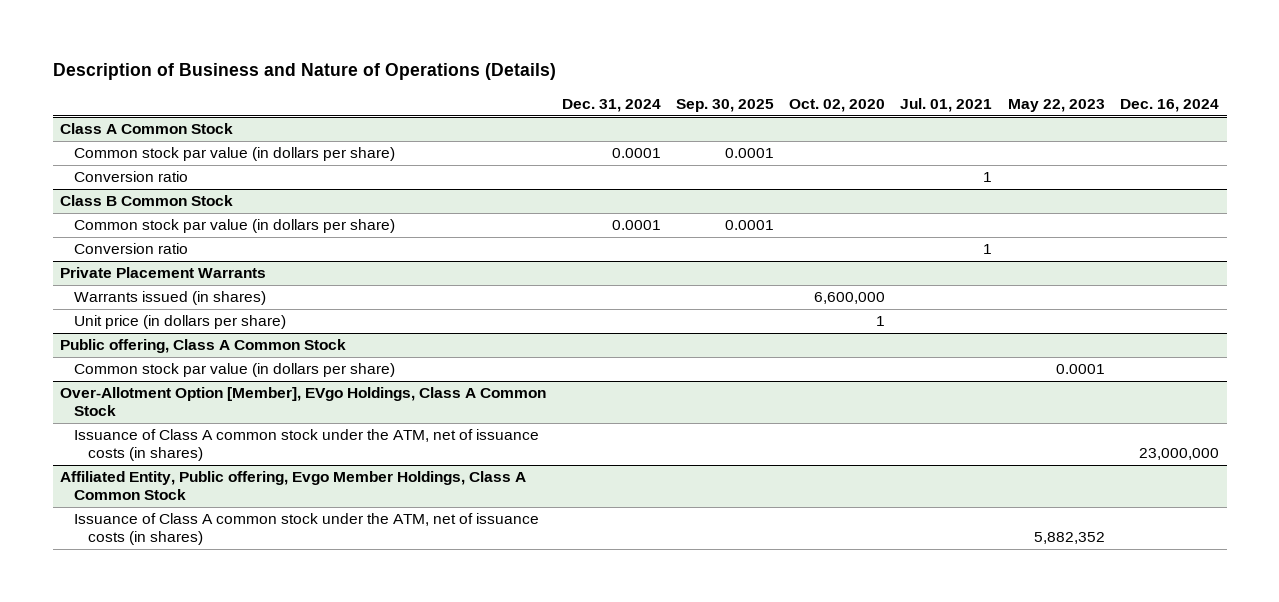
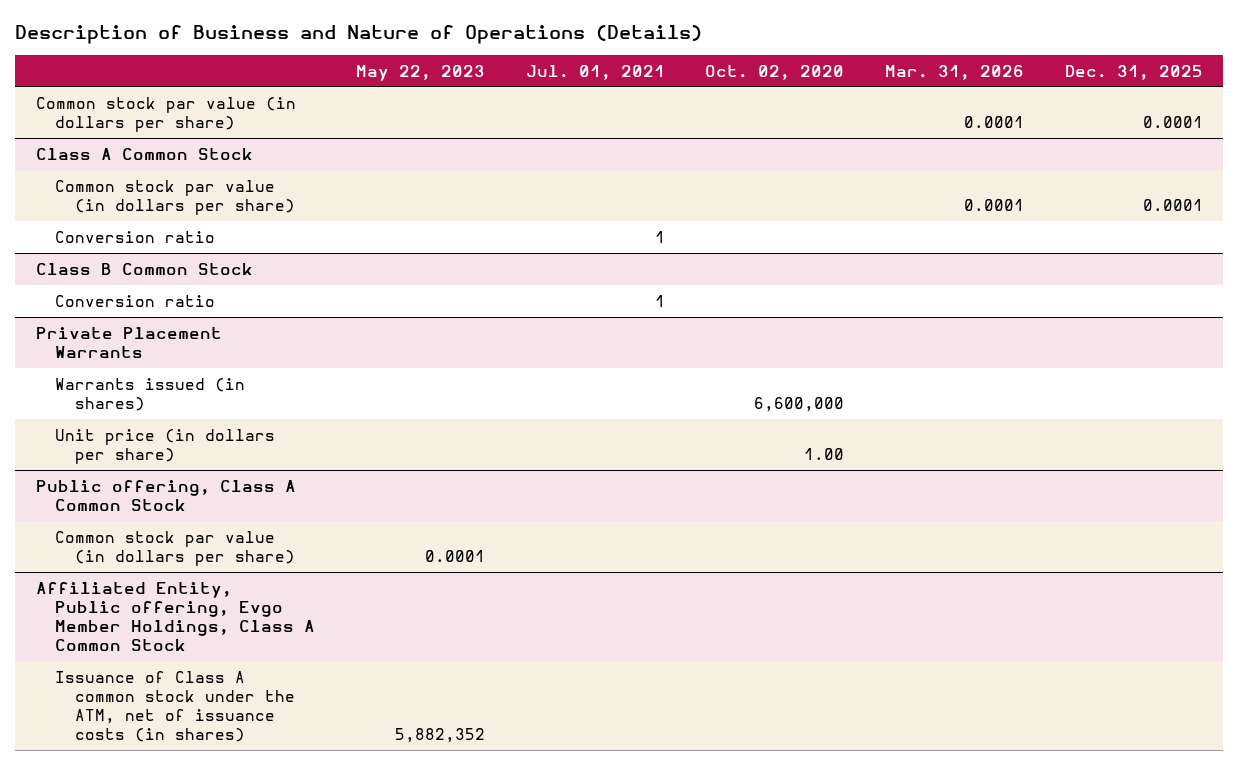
[561,98,661,112] Dec. 31, 2024 -> none
[675,98,774,112] Sep. 30, 2025 -> none
[1120,98,1220,112] Dec. 16, 2024 -> none
none -> [885,64,1025,80] Mar. 31, 2026
none -> [1064,64,1203,80] Dec. 31, 2025
none -> [35,96,296,132] Common stock par value (in dollars per share)
[74,219,396,234] Common stock par value (in dollars per share) -> none
[876,316,886,327] 1 -> [804,447,845,460] 1.00
[60,387,547,417] Over-Allotment Option [Member], EVgo Holdings, Class A Common Stock -> none
[74,429,540,462] Issuance of Class A common stock under the ATM, net of issuance costs (in shares) -> none

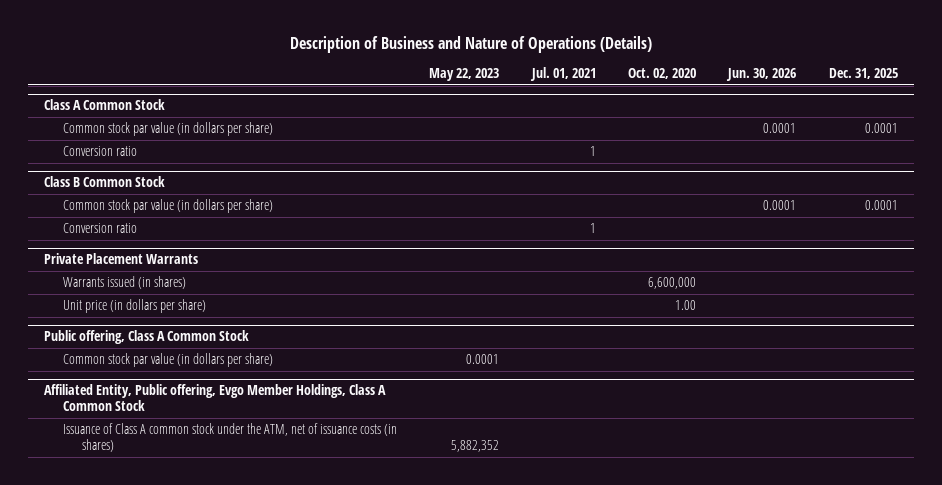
[885,64,1025,80] Mar. 31, 2026 -> none
none -> [726,68,797,82] Jun. 30, 2026
[35,96,296,132] Common stock par value (in dollars per share) -> none
none -> [62,199,273,214] Common stock par value (in dollars per share)

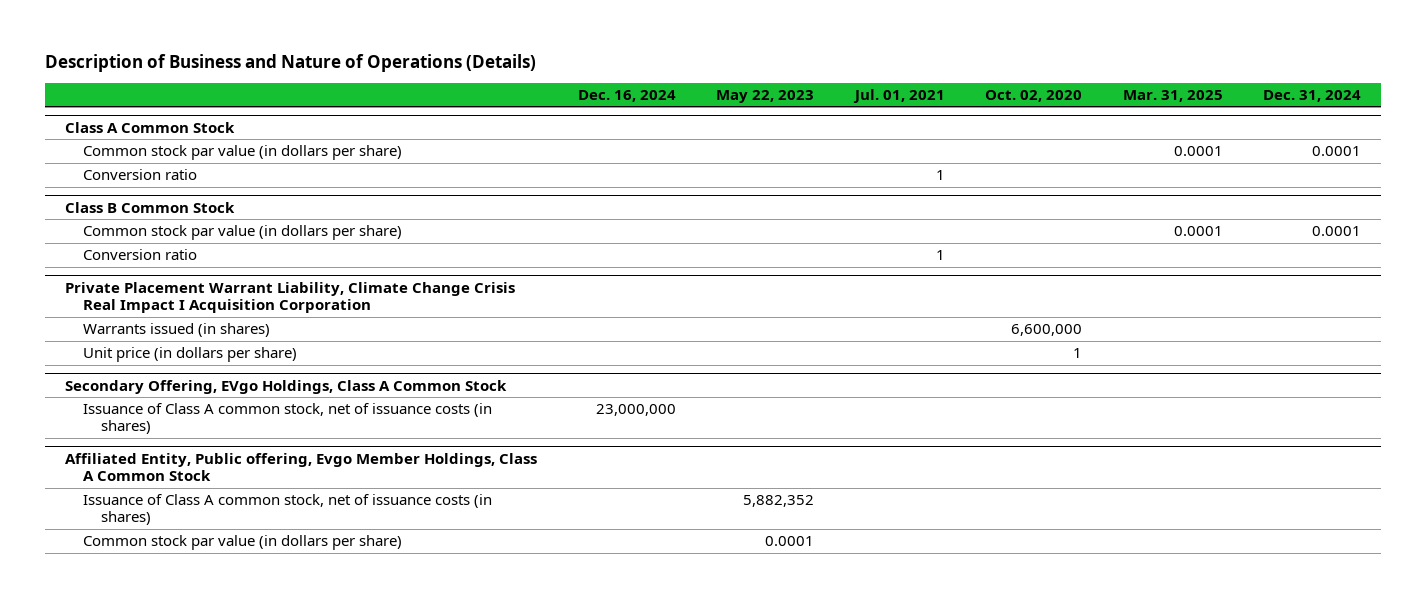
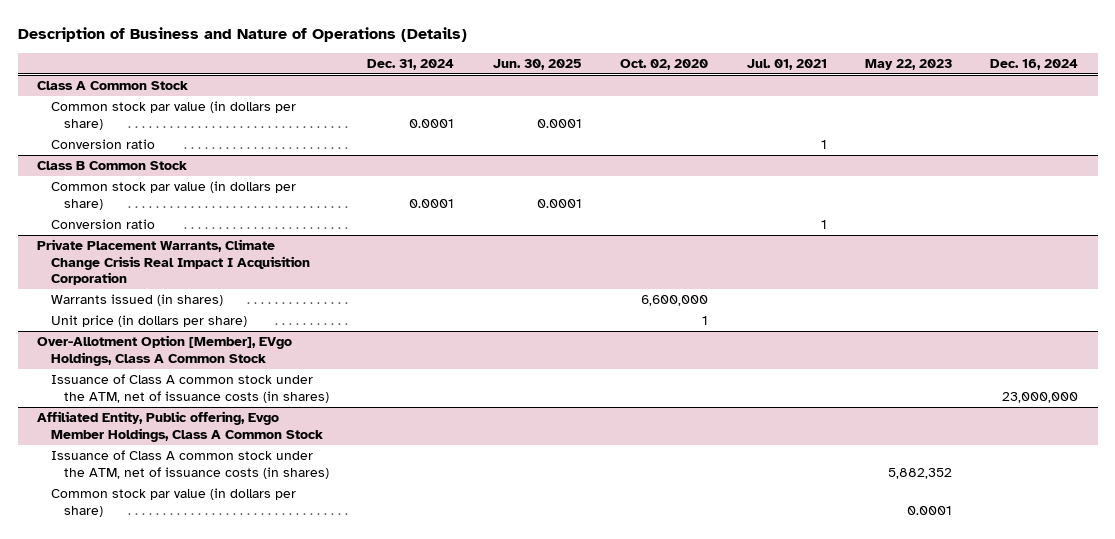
[1122,89,1223,102] Mar. 31, 2025 -> none
none -> [492,58,582,70] Jun. 30, 2025
[65,281,516,314] Private Placement Warrant Liability, Climate Change Crisis Real Impact I Acquisition Corporation -> [37,239,310,286] Private Placement Warrants, Climate Change Crisis Real Impact I Acquisition Corporation
[65,379,508,394] Secondary Offering, EVgo Holdings, Class A Common Stock -> [37,335,293,366] Over-Allotment Option [Member], EVgo Holdings, Class A Common Stock
[83,403,493,435] Issuance of Class A common stock, net of issuance costs (in shares) -> [50,374,330,403] Issuance of Class A common stock under the ATM, net of issuance costs (in shares)
[83,494,493,526] Issuance of Class A common stock, net of issuance costs (in shares) -> [50,450,330,479] Issuance of Class A common stock under the ATM, net of issuance costs (in shares)

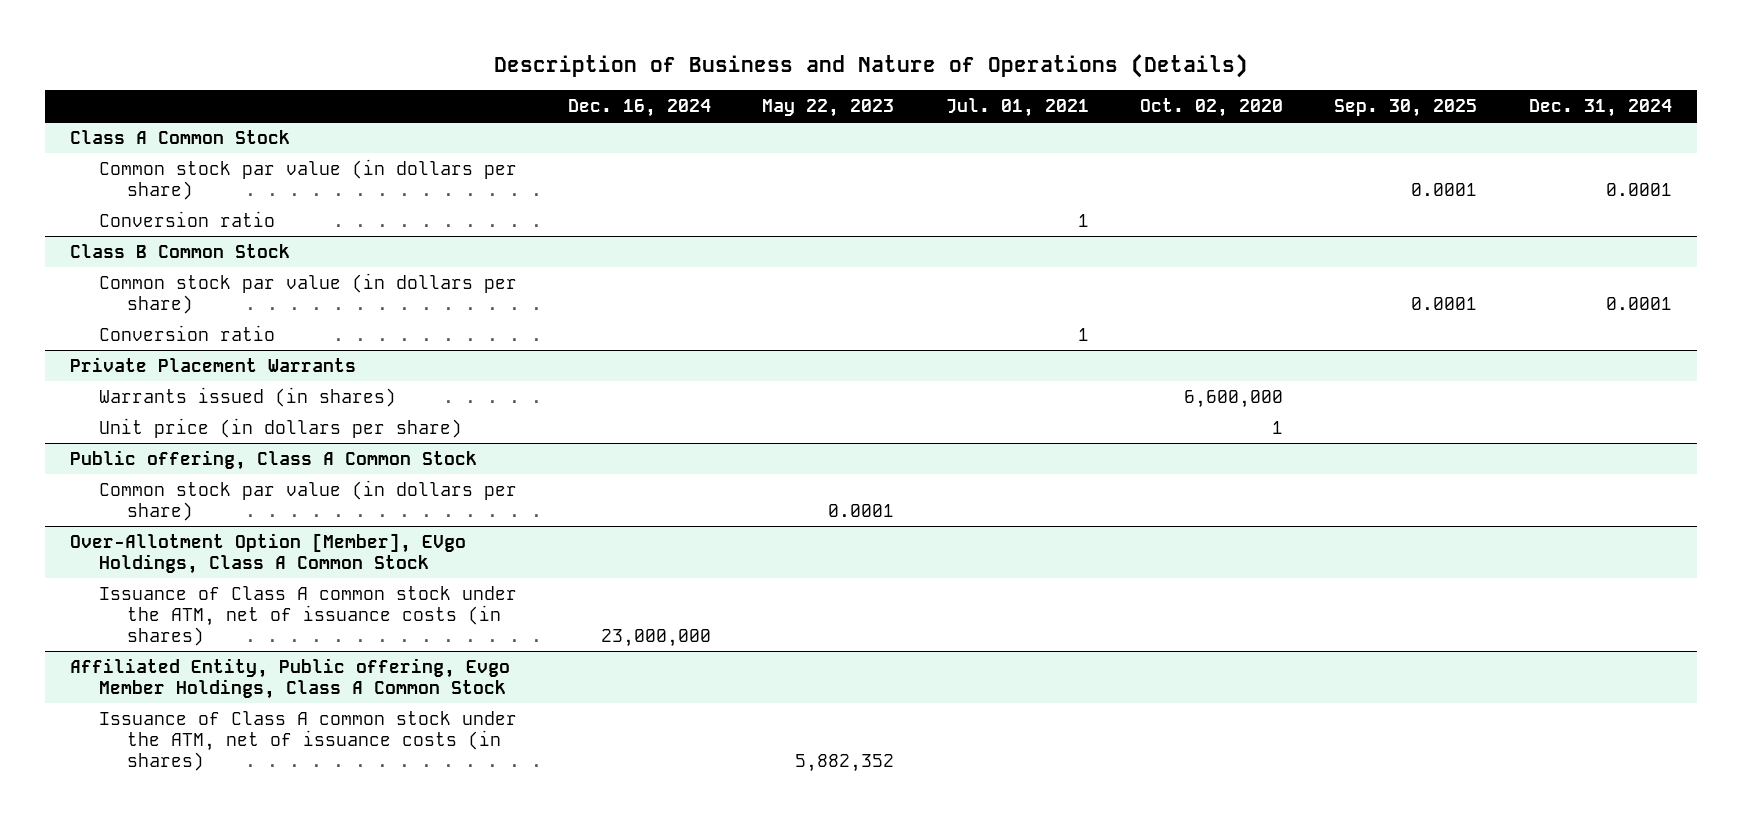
[492,58,582,70] Jun. 30, 2025 -> none
none -> [1334,98,1478,117] Sep. 30, 2025
[37,239,310,286] Private Placement Warrants, Climate Change Crisis Real Impact I Acquisition Corporation -> [70,356,357,372] Private Placement Warrants
none -> [70,449,478,470] Public offering, Class A Common Stock
none -> [98,479,517,521] Common stock par value (in dollars per share)
[50,488,296,517] Common stock par value (in dollars per share) -> none

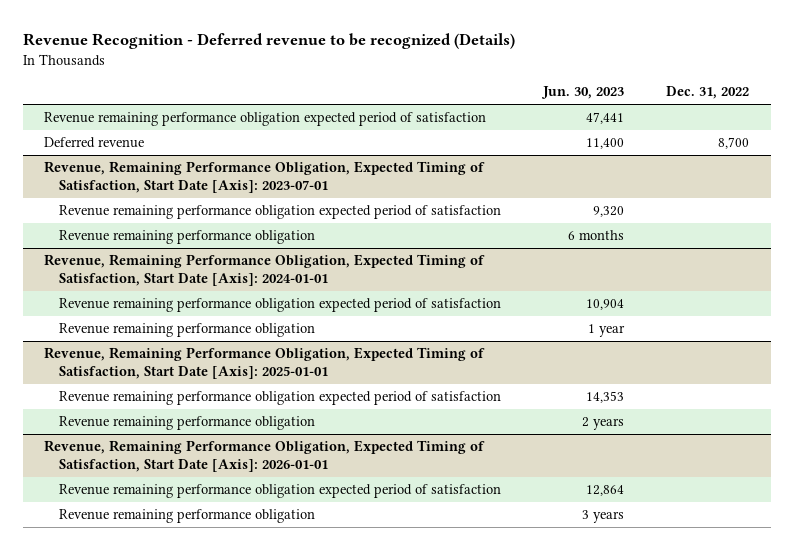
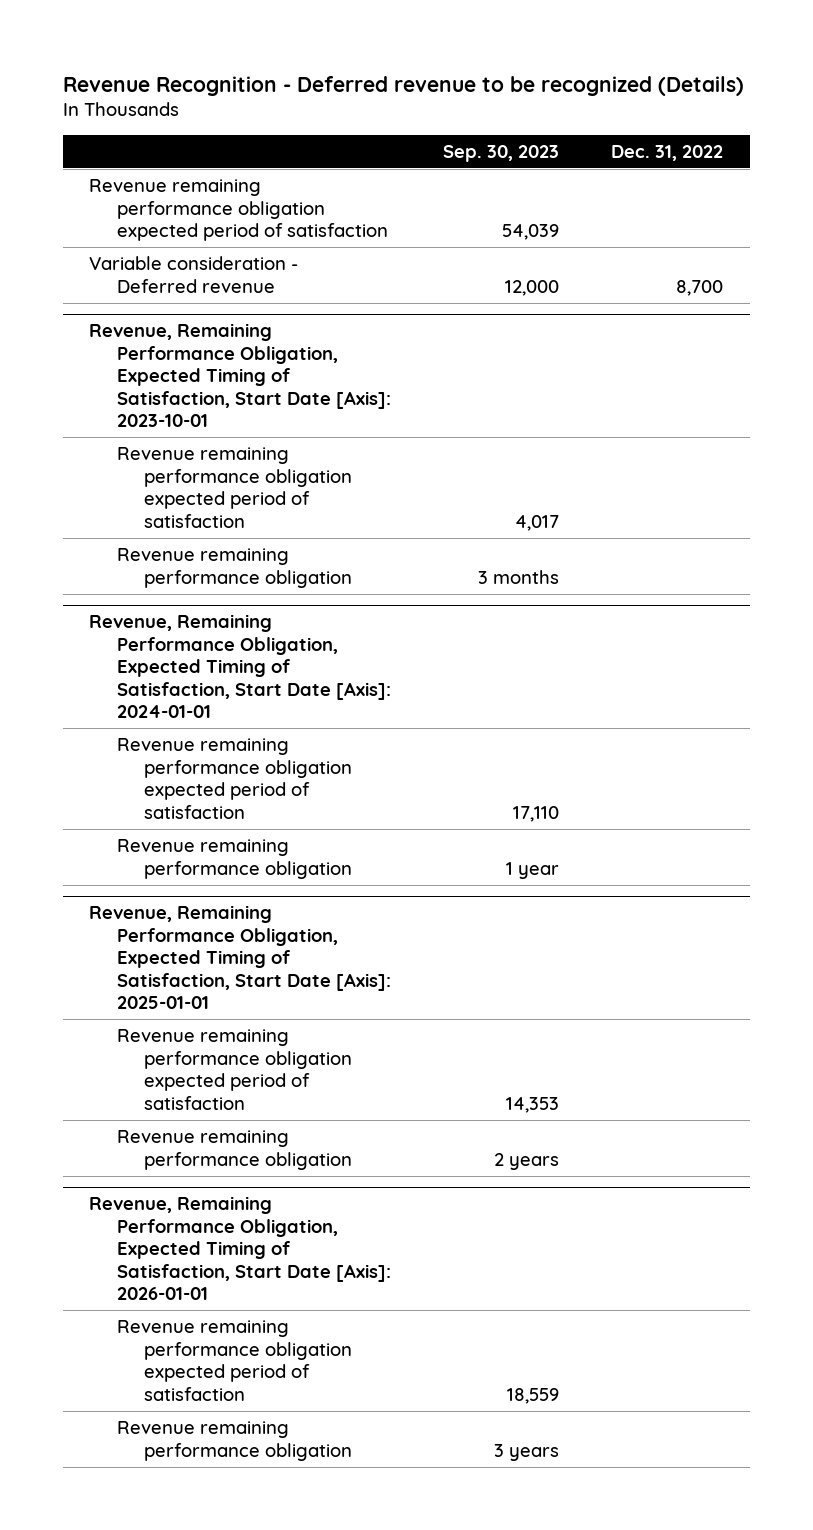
[541,86,625,100] Jun. 30, 2023 -> none
none -> [443,144,560,162] Sep. 30, 2023
[44,161,486,193] Revenue, Remaining Performance Obligation, Expected Timing of Satisfaction, Start Date [Axis]: 2023-07-01 -> none
[58,205,501,220] Revenue remaining performance obligation expected period of satisfaction -> none
[58,230,315,245] Revenue remaining performance obligation -> none
[44,137,145,149] Deferred revenue -> [89,256,299,293] Variable consideration - Deferred revenue
none -> [89,323,391,428] Revenue, Remaining Performance Obligation, Expected Timing of Satisfaction, Start Date [Axis]: 2023-10-01
none -> [116,447,353,528] Revenue remaining performance obligation expected period of satisfaction
none -> [116,548,353,588] Revenue remaining performance obligation

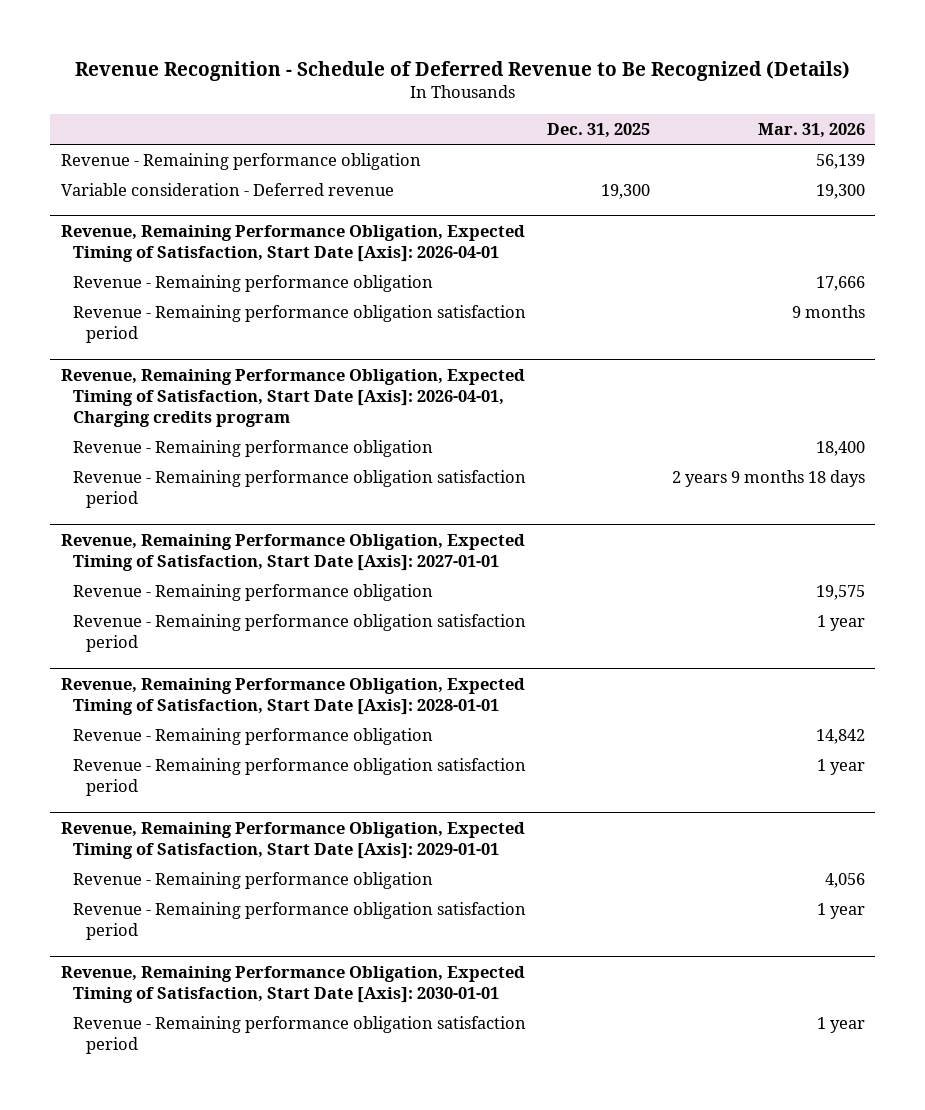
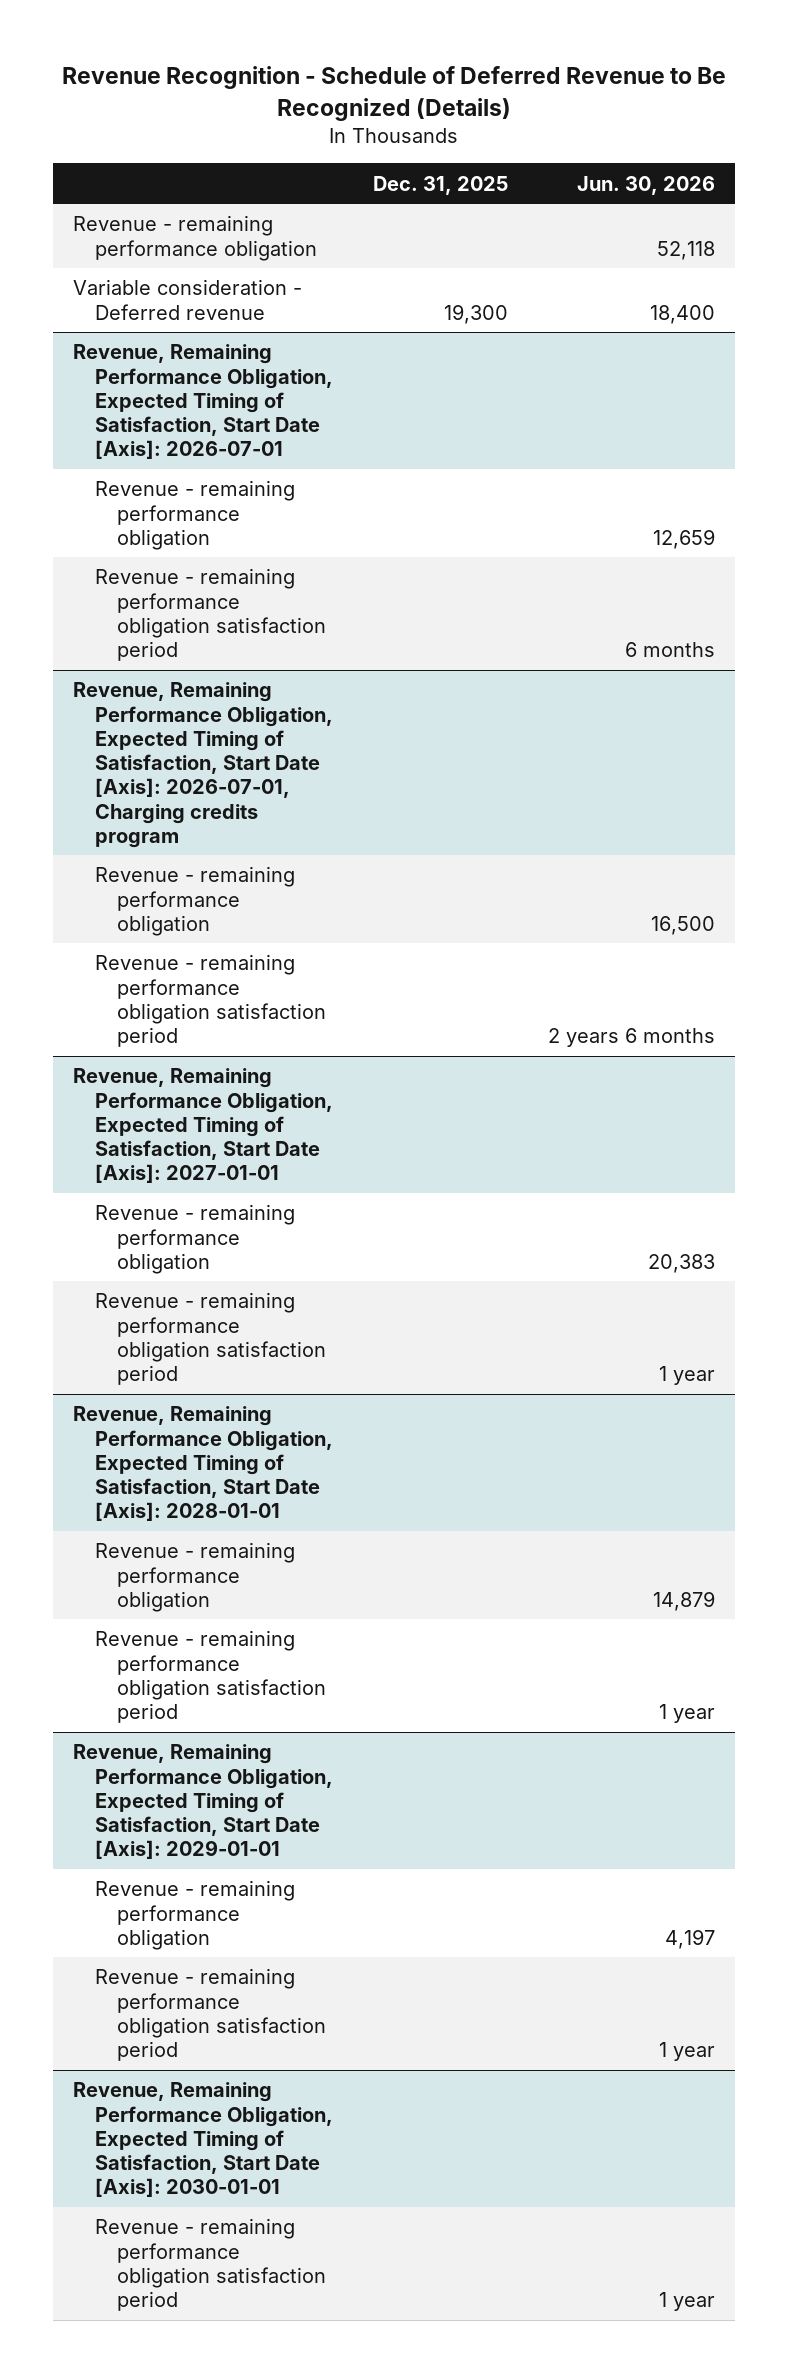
[757,123,865,139] Mar. 31, 2026 -> none
none -> [576,175,715,195] Jun. 30, 2026
[60,153,421,171] Revenue - Remaining performance obligation -> [73,215,317,261] Revenue - remaining performance obligation
[60,224,525,262] Revenue, Remaining Performance Obligation, Expected Timing of Satisfaction, Start Date [Axis]: 2026-04-01 -> none
[73,275,434,293] Revenue - Remaining performance obligation -> none
[73,305,527,344] Revenue - Remaining performance obligation satisfaction period -> none
none -> [73,344,333,460] Revenue, Remaining Performance Obligation, Expected Timing of Satisfaction, Start Date [Axis]: 2026-07-01
none -> [94,480,295,550] Revenue - remaining performance obligation
none -> [94,568,326,662] Revenue - remaining performance obligation satisfaction period
[60,368,525,428] Revenue, Remaining Performance Obligation, Expected Timing of Satisfaction, Start Date [Axis]: 2026-04-01, Charging credits program -> [73,682,333,848] Revenue, Remaining Performance Obligation, Expected Timing of Satisfaction, Start Date [Axis]: 2026-07-01, Charging credits program
[73,440,434,458] Revenue - Remaining performance obligation -> [94,866,295,936] Revenue - remaining performance obligation
[73,470,527,509] Revenue - Remaining performance obligation satisfaction period -> [94,954,326,1048] Revenue - remaining performance obligation satisfaction period
[73,584,434,602] Revenue - Remaining performance obligation -> [94,1204,295,1274] Revenue - remaining performance obligation
[73,614,527,653] Revenue - Remaining performance obligation satisfaction period -> [94,1292,326,1386] Revenue - remaining performance obligation satisfaction period
[73,728,434,746] Revenue - Remaining performance obligation -> [94,1542,295,1612] Revenue - remaining performance obligation
[73,758,527,797] Revenue - Remaining performance obligation satisfaction period -> [94,1630,326,1724] Revenue - remaining performance obligation satisfaction period
[73,872,434,890] Revenue - Remaining performance obligation -> [94,1880,295,1950] Revenue - remaining performance obligation
[73,902,527,941] Revenue - Remaining performance obligation satisfaction period -> [94,1968,326,2062] Revenue - remaining performance obligation satisfaction period
[73,1016,527,1055] Revenue - Remaining performance obligation satisfaction period -> [94,2218,326,2312] Revenue - remaining performance obligation satisfaction period

